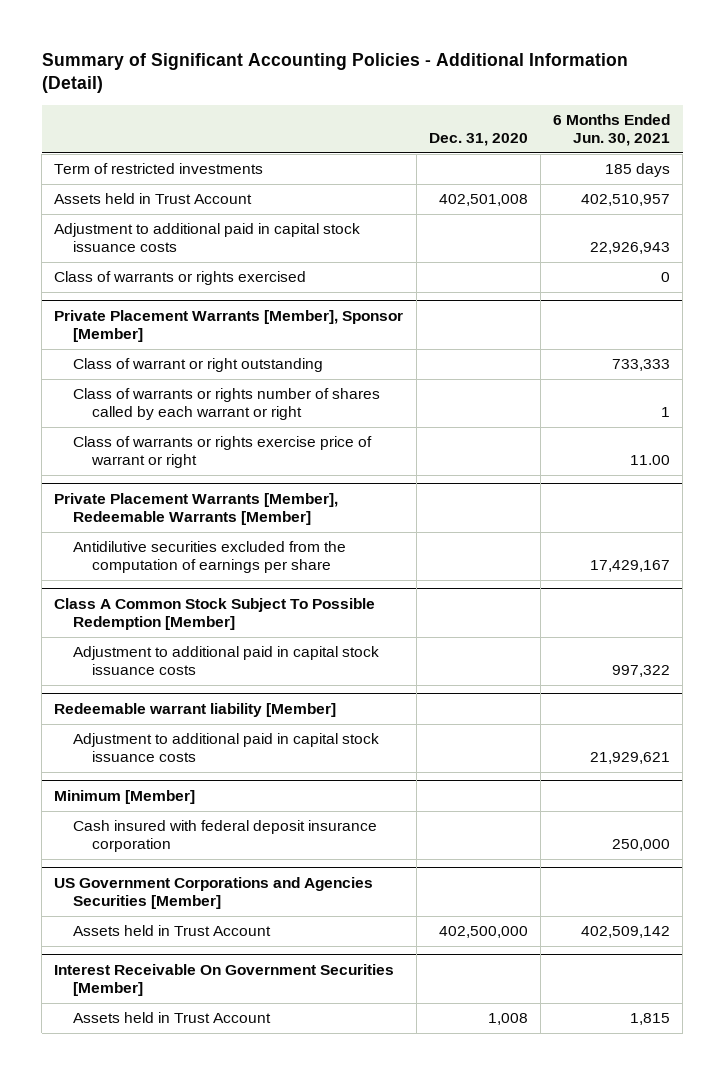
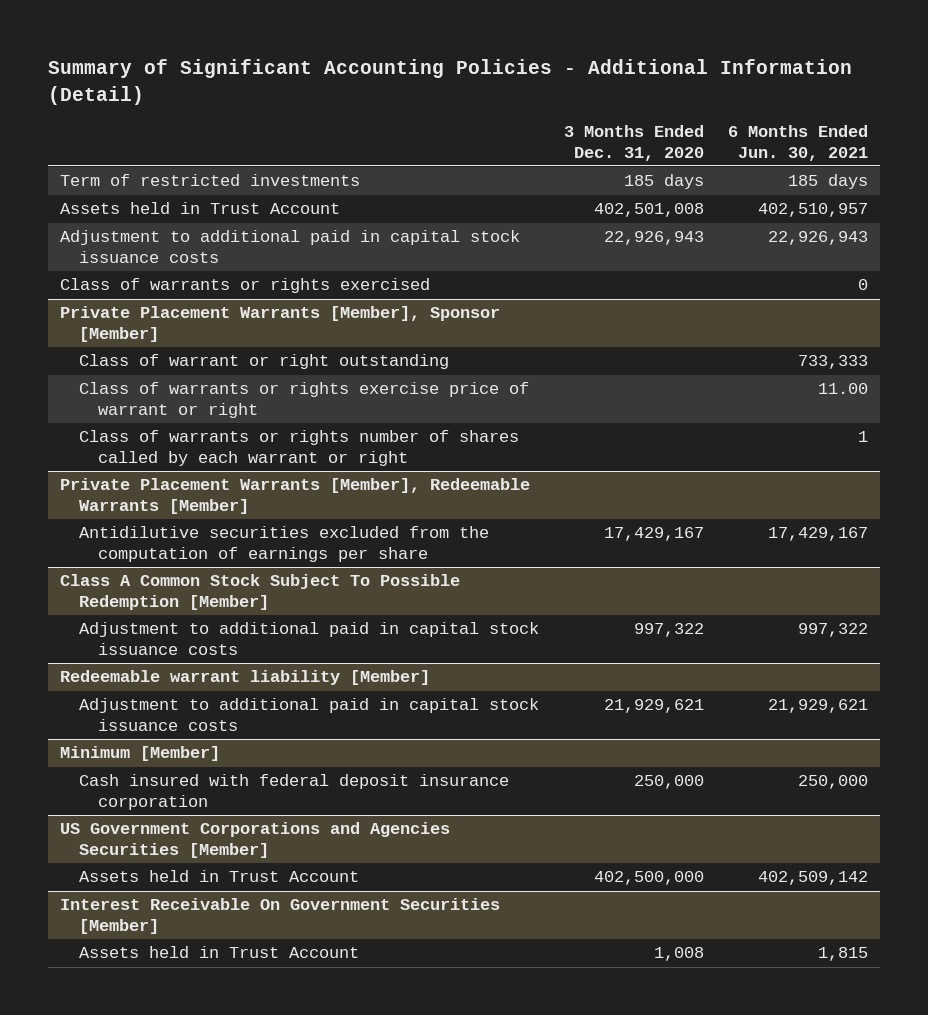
[428,133,528,147] Dec. 31, 2020 -> none
none -> [563,125,704,161] 3 Months Ended Dec. 31, 2020
[73,388,381,421] Class of warrants or rights number of shares called by each warrant or right -> [79,430,520,466] Class of warrants or rights number of shares called by each warrant or right

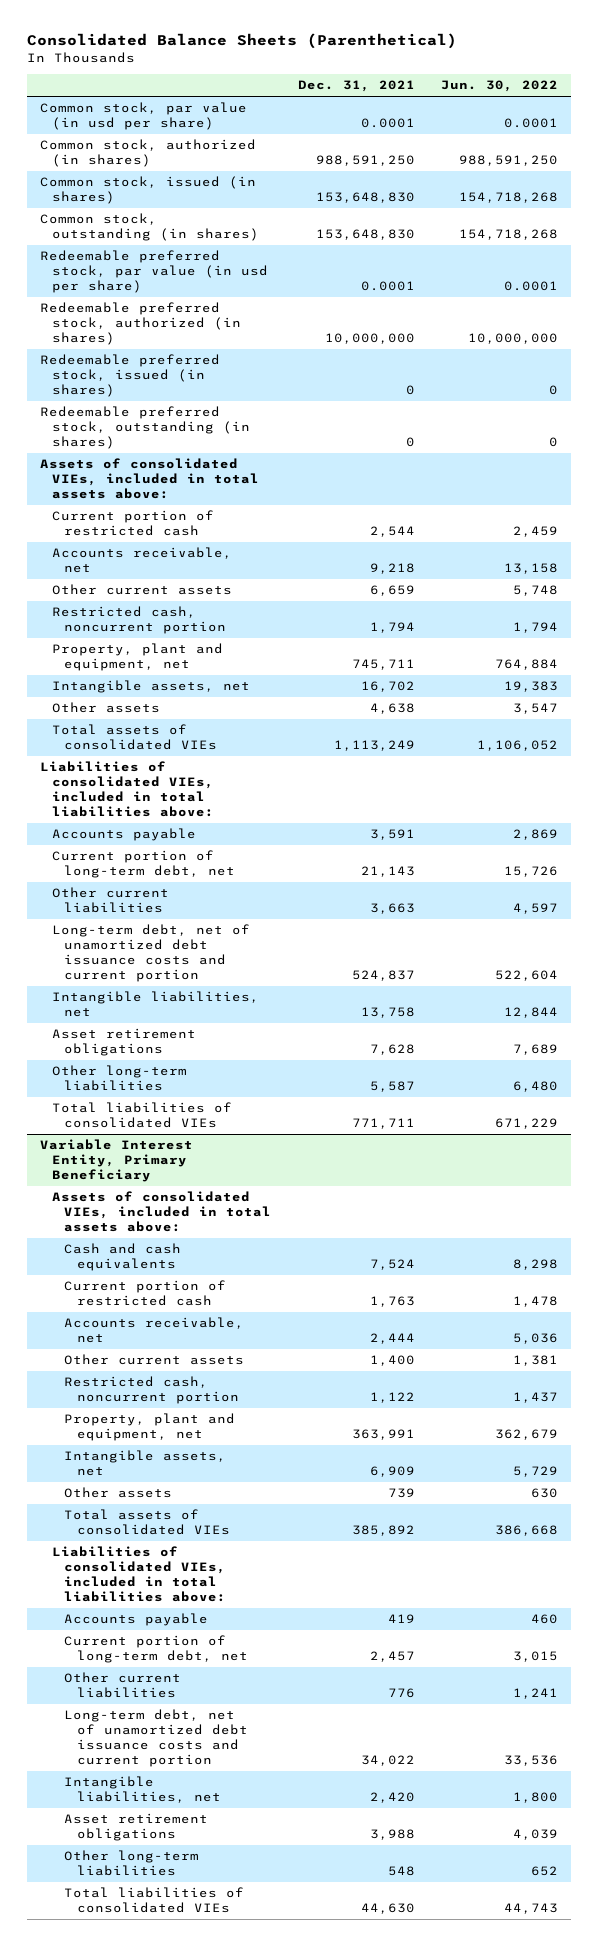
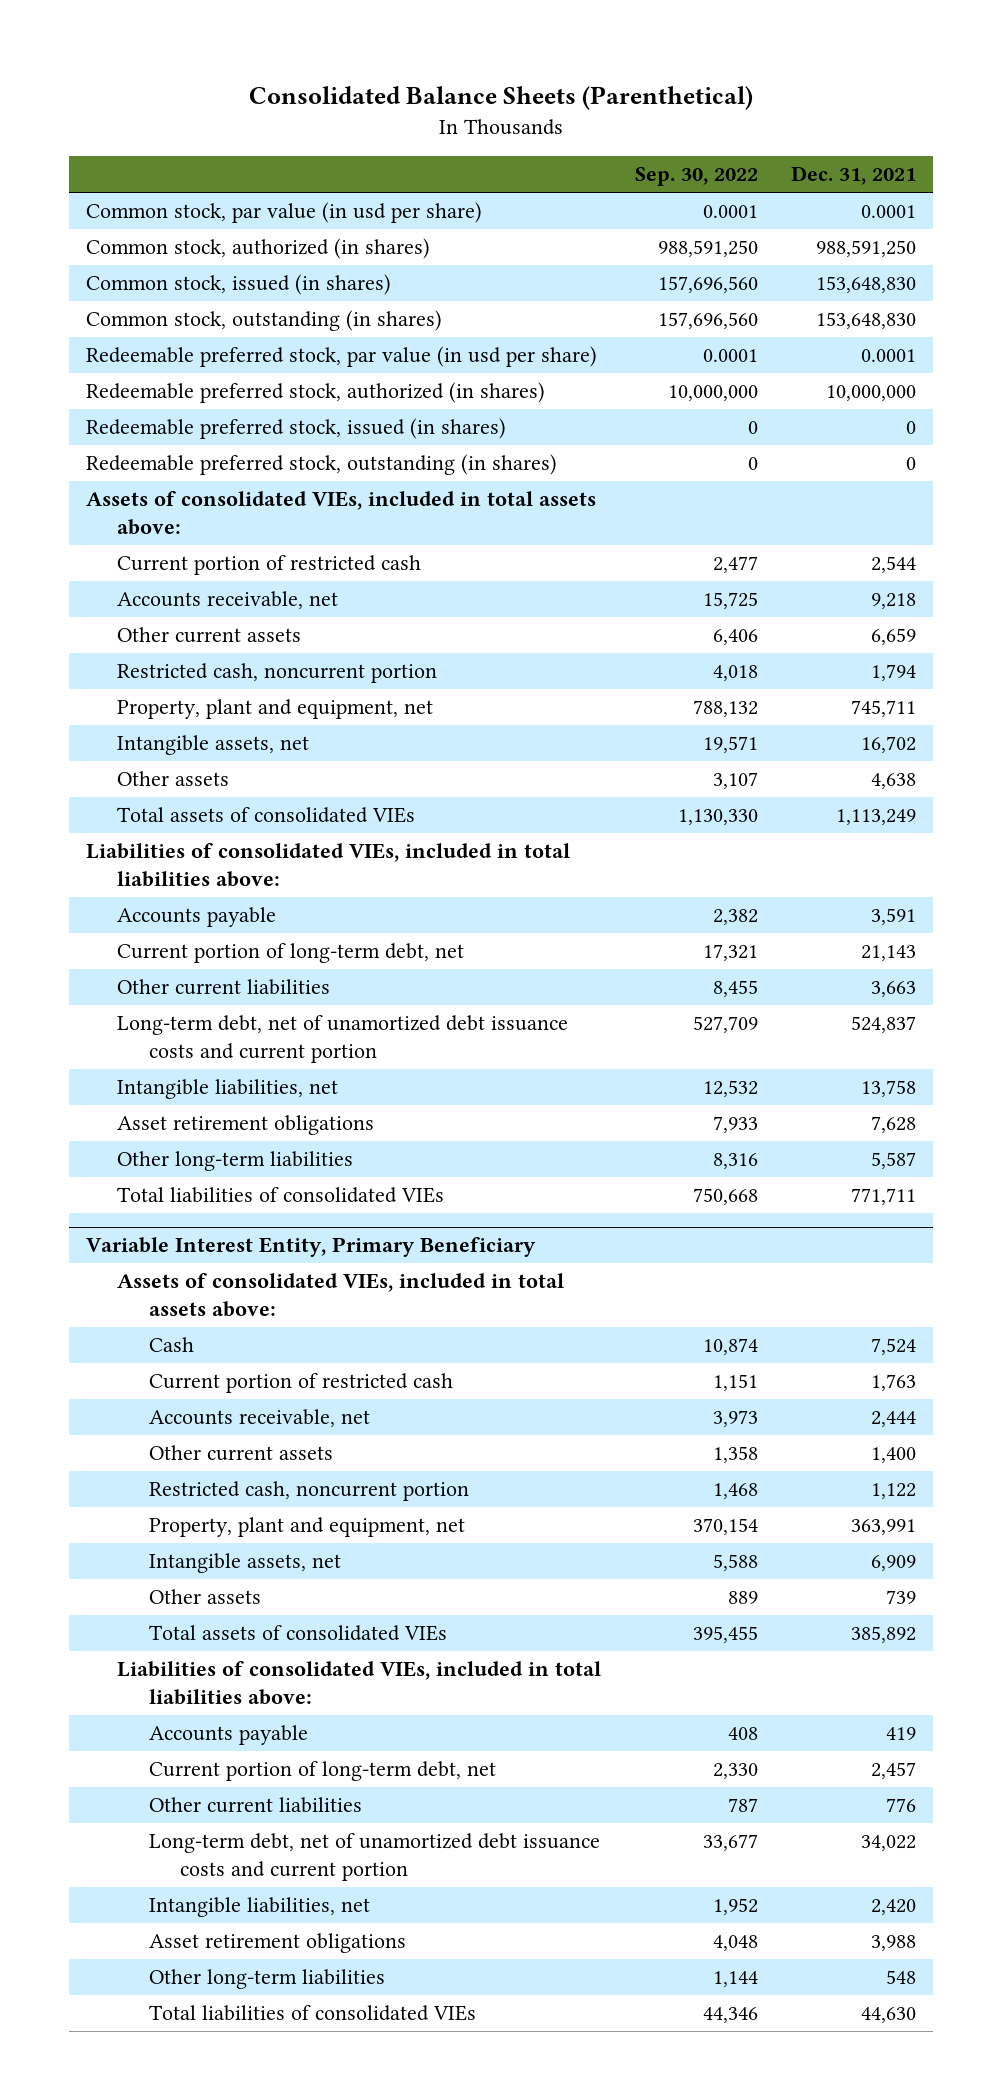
[440,80,558,93] Jun. 30, 2022 -> none
none -> [634,167,758,187] Sep. 30, 2022
[64,1243,182,1272] Cash and cash equivalents -> [148,1337,194,1353] Cash

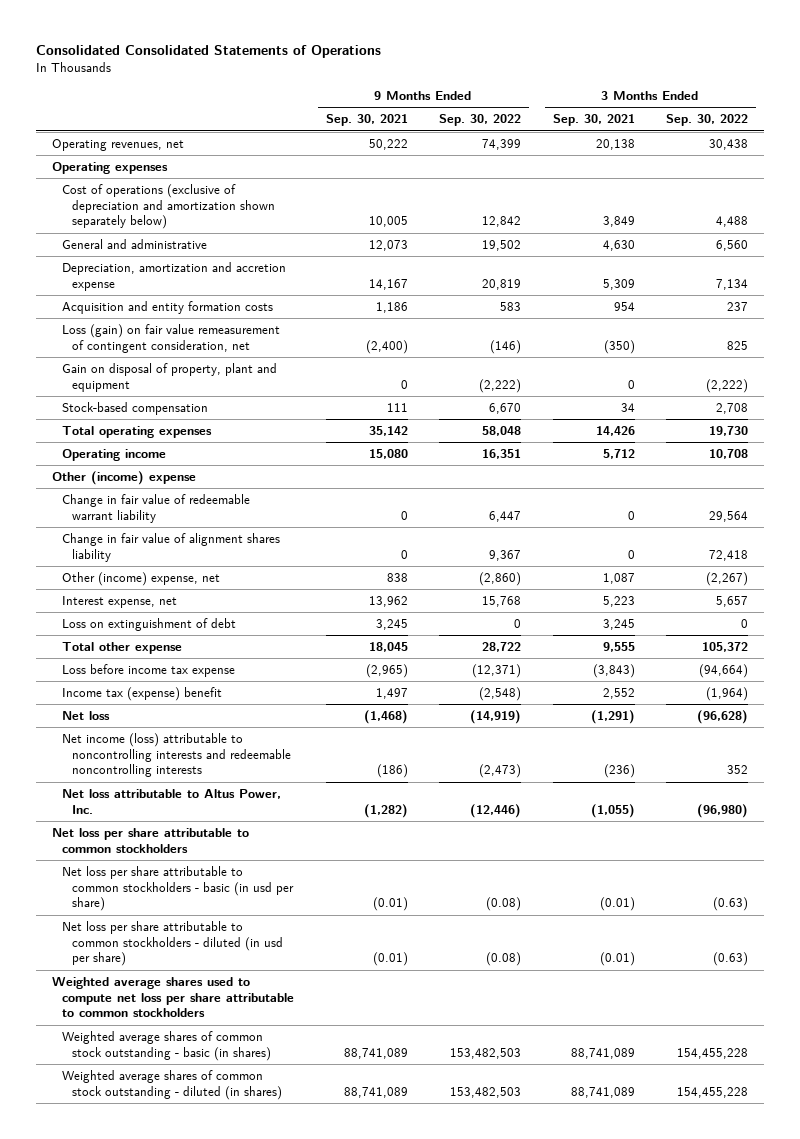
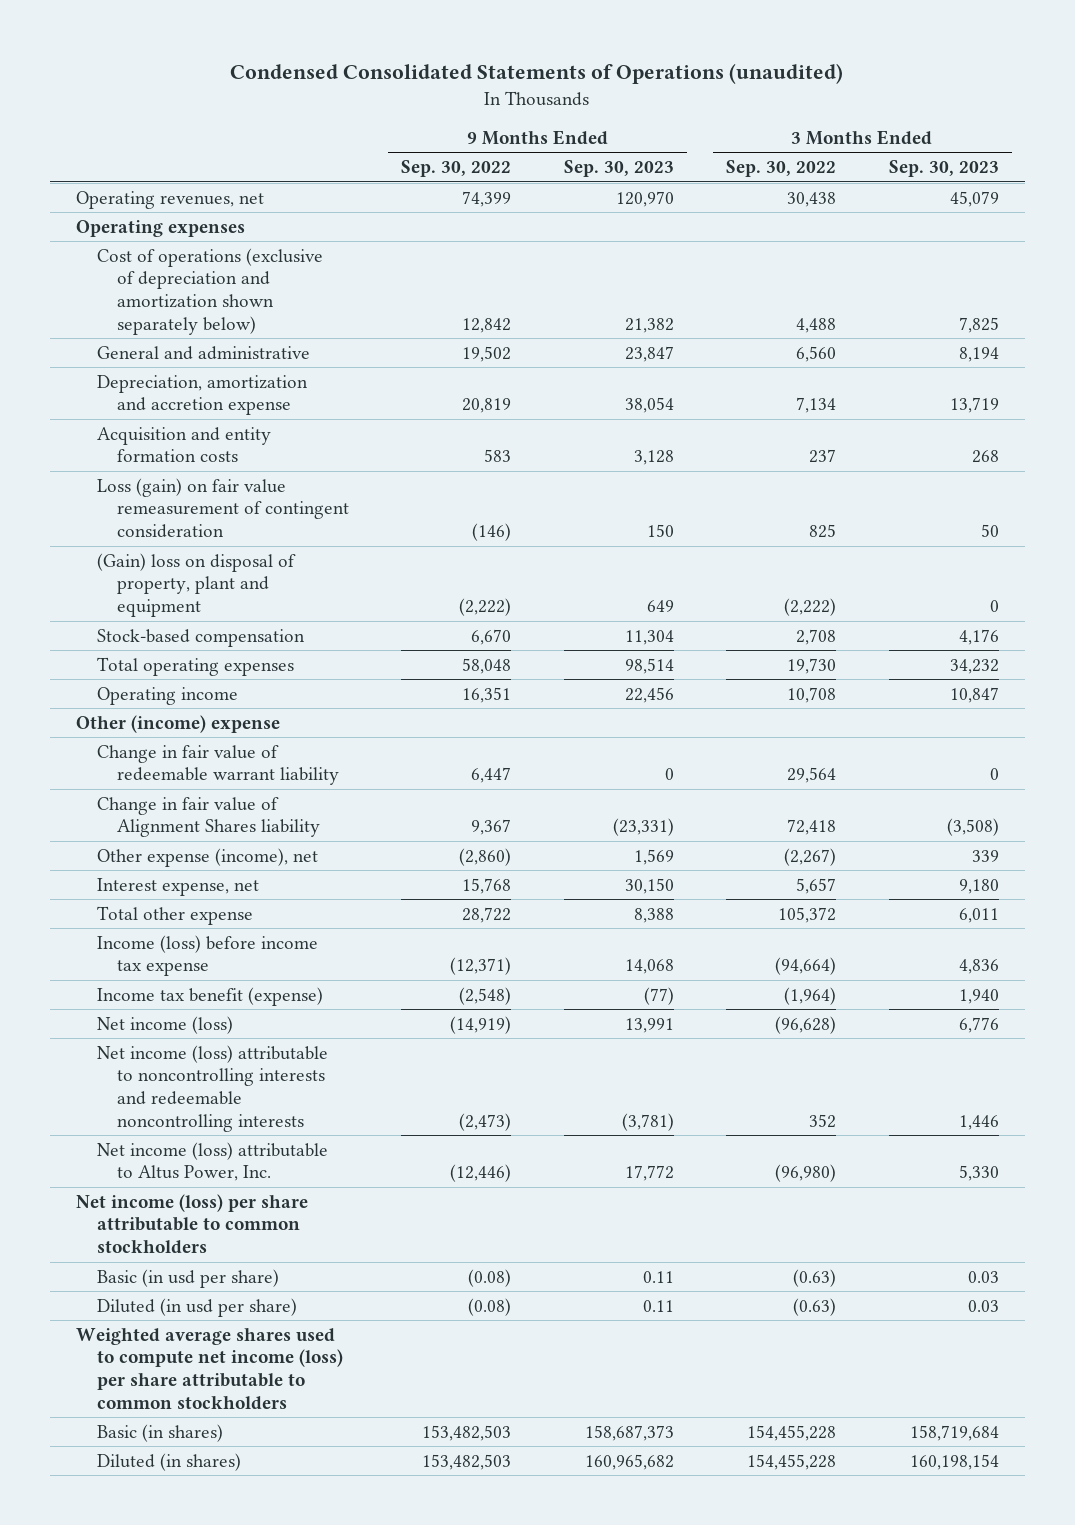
[36,45,382,59] Consolidated Consolidated Statements of Operations -> [230,63,844,85] Condensed Consolidated Statements of Operations (unaudited)
[325,114,408,127] Sep. 30, 2021 -> none
[552,114,635,127] Sep. 30, 2021 -> none
none -> [563,160,674,178] Sep. 30, 2023
none -> [888,160,999,178] Sep. 30, 2023
[62,323,281,353] Loss (gain) on fair value remeasurement of contingent consideration, net -> [96,477,350,539] Loss (gain) on fair value remeasurement of contingent consideration
[62,362,278,392] Gain on disposal of property, plant and equipment -> [96,552,296,618] (Gain) loss on disposal of property, plant and equipment
[62,532,281,562] Change in fair value of alignment shares liability -> [96,796,321,838] Change in fair value of Alignment Shares liability
[62,571,221,586] Other (income) expense, net -> [96,847,318,867] Other expense (income), net
[62,617,237,631] Loss on extinguishment of debt -> none
[62,663,236,677] Loss before income tax expense -> [96,934,318,977] Income (loss) before income tax expense
[62,686,223,701] Income tax (expense) benefit -> [96,986,323,1006] Income tax benefit (expense)
[62,710,111,720] Net loss -> [96,1015,233,1034] Net income (loss)
[62,788,282,814] Net loss attributable to Altus Power, Inc. -> [96,1141,328,1182] Net income (loss) attributable to Altus Power, Inc.
[51,827,249,853] Net loss per share attributable to common stockholders -> [76,1193,309,1255] Net income (loss) per share attributable to common stockholders
[62,865,295,912] Net loss per share attributable to common stockholders - basic (in usd per share) -> [96,1268,279,1288] Basic (in usd per share)
[62,920,284,967] Net loss per share attributable to common stockholders - diluted (in usd per share) -> [96,1297,297,1317] Diluted (in usd per share)
[51,976,295,1018] Weighted average shares used to compute net loss per share attributable to common stockholders -> [76,1327,343,1410] Weighted average shares used to compute net income (loss) per share attributable to common stockholders
[62,1030,272,1061] Weighted average shares of common stock outstanding - basic (in shares) -> [96,1423,223,1442] Basic (in shares)
[62,1069,283,1100] Weighted average shares of common stock outstanding - diluted (in shares) -> [96,1452,241,1471] Diluted (in shares)

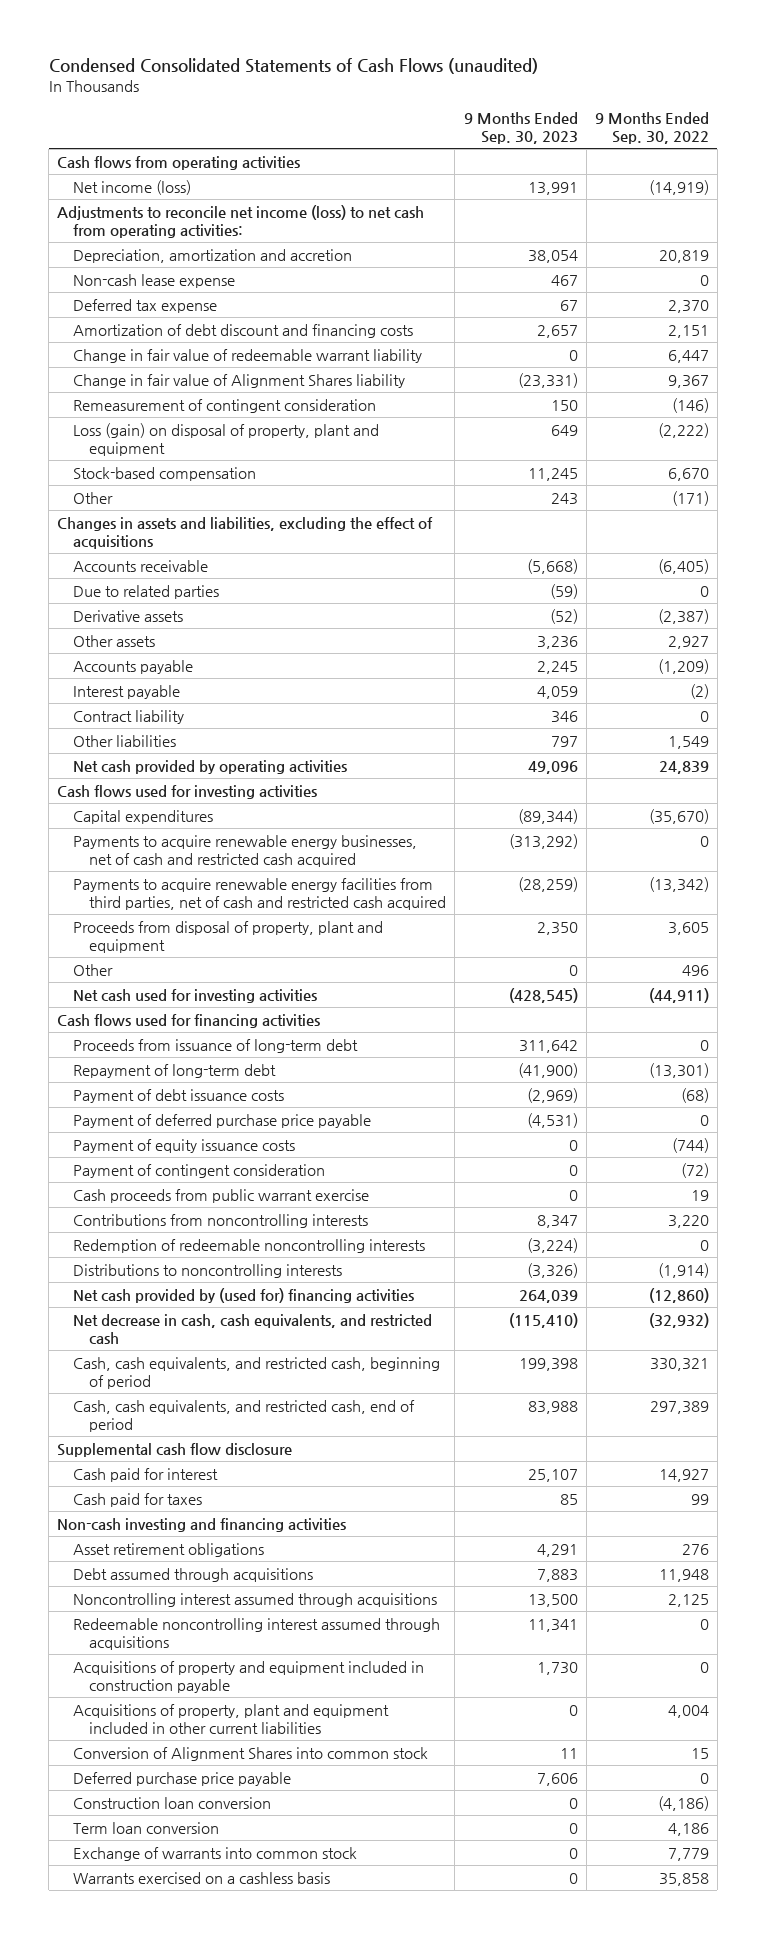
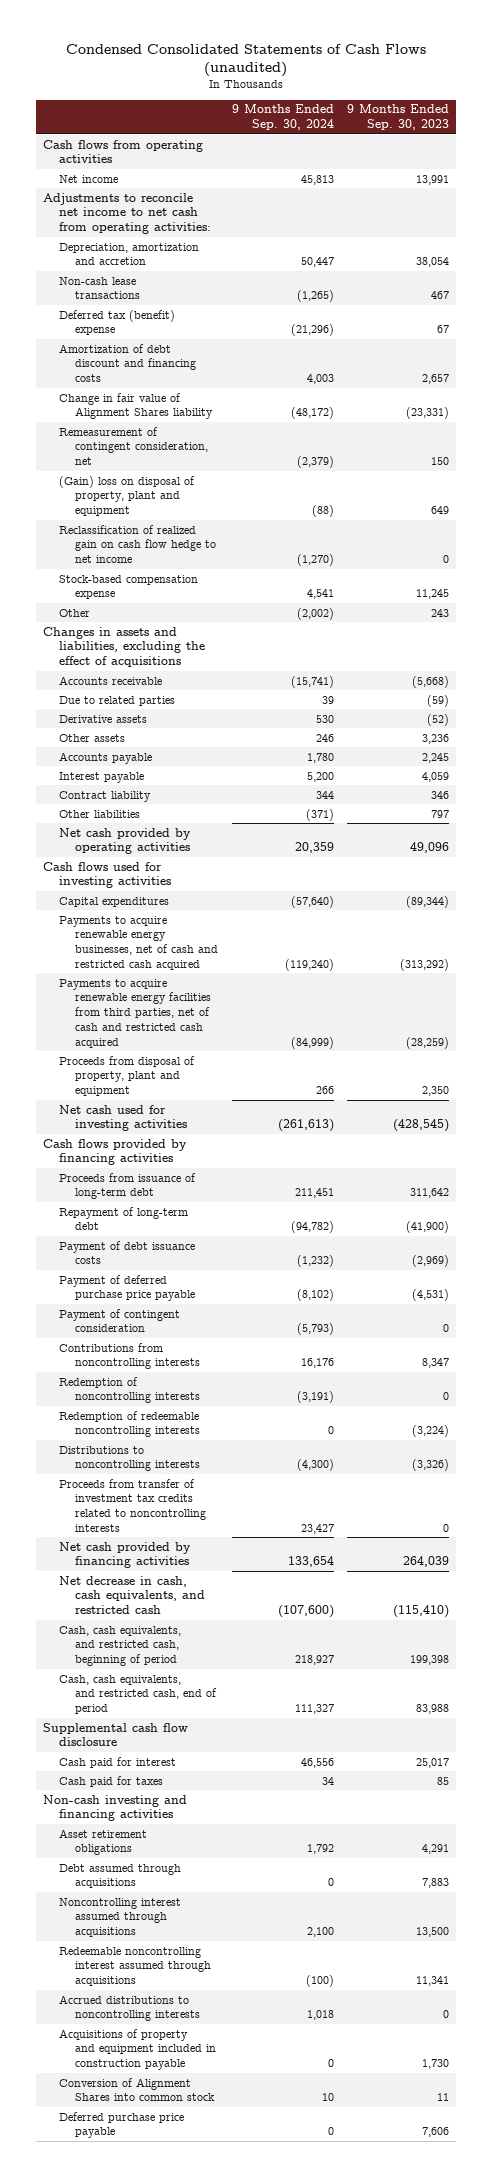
[594,111,709,144] 9 Months Ended Sep. 30, 2022 -> none
none -> [231,104,334,131] 9 Months Ended Sep. 30, 2024
[73,179,192,195] Net income (loss) -> [59,174,119,183] Net income
[57,204,425,238] Adjustments to reconcile net income (loss) to net cash from operating activities: -> [42,192,212,235] Adjustments to reconcile net income to net cash from operating activities:
[73,273,236,288] Non-cash lease expense -> [59,276,141,300] Non-cash lease transactions
[73,298,218,313] Deferred tax expense -> [59,309,176,336] Deferred tax (benefit) expense
[73,348,423,363] Change in fair value of redeemable warrant liability -> none
[73,398,377,413] Remeasurement of contingent consideration -> [59,426,209,466] Remeasurement of contingent consideration, net
[73,422,380,456] Loss (gain) on disposal of property, plant and equipment -> [59,475,196,517] (Gain) loss on disposal of property, plant and equipment
none -> [59,524,217,564] Reclassification of realized gain on cash flow hedge to net income
[73,466,257,481] Stock-based compensation -> [59,574,199,600] Stock-based compensation expense
[73,963,114,976] Other -> none
[57,1013,321,1028] Cash flows used for financing activities -> [42,1138,187,1166] Cash flows provided by financing activities
[73,1138,296,1153] Payment of equity issuance costs -> none
[73,1188,370,1203] Cash proceeds from public warrant exercise -> none
none -> [59,1376,201,1404] Redemption of noncontrolling interests
none -> [59,1478,207,1533] Proceeds from transfer of investment tax credits related to noncontrolling interests
[73,1287,415,1303] Net cash provided by (used for) financing activities -> [59,1541,192,1569] Net cash provided by financing activities
[527,1468,578,1482] 25,107 -> [416,1757,450,1768] 25,017
none -> [59,1994,201,2022] Accrued distributions to noncontrolling interests
[73,1703,390,1734] Acquisitions of property, plant and equipment included in other current liabilities -> none
[73,1796,272,1809] Construction loan conversion -> none
[73,1821,220,1834] Term loan conversion -> none
[73,1846,358,1861] Exchange of warrants into common stock -> none
[73,1871,331,1884] Warrants exercised on a cashless basis -> none

